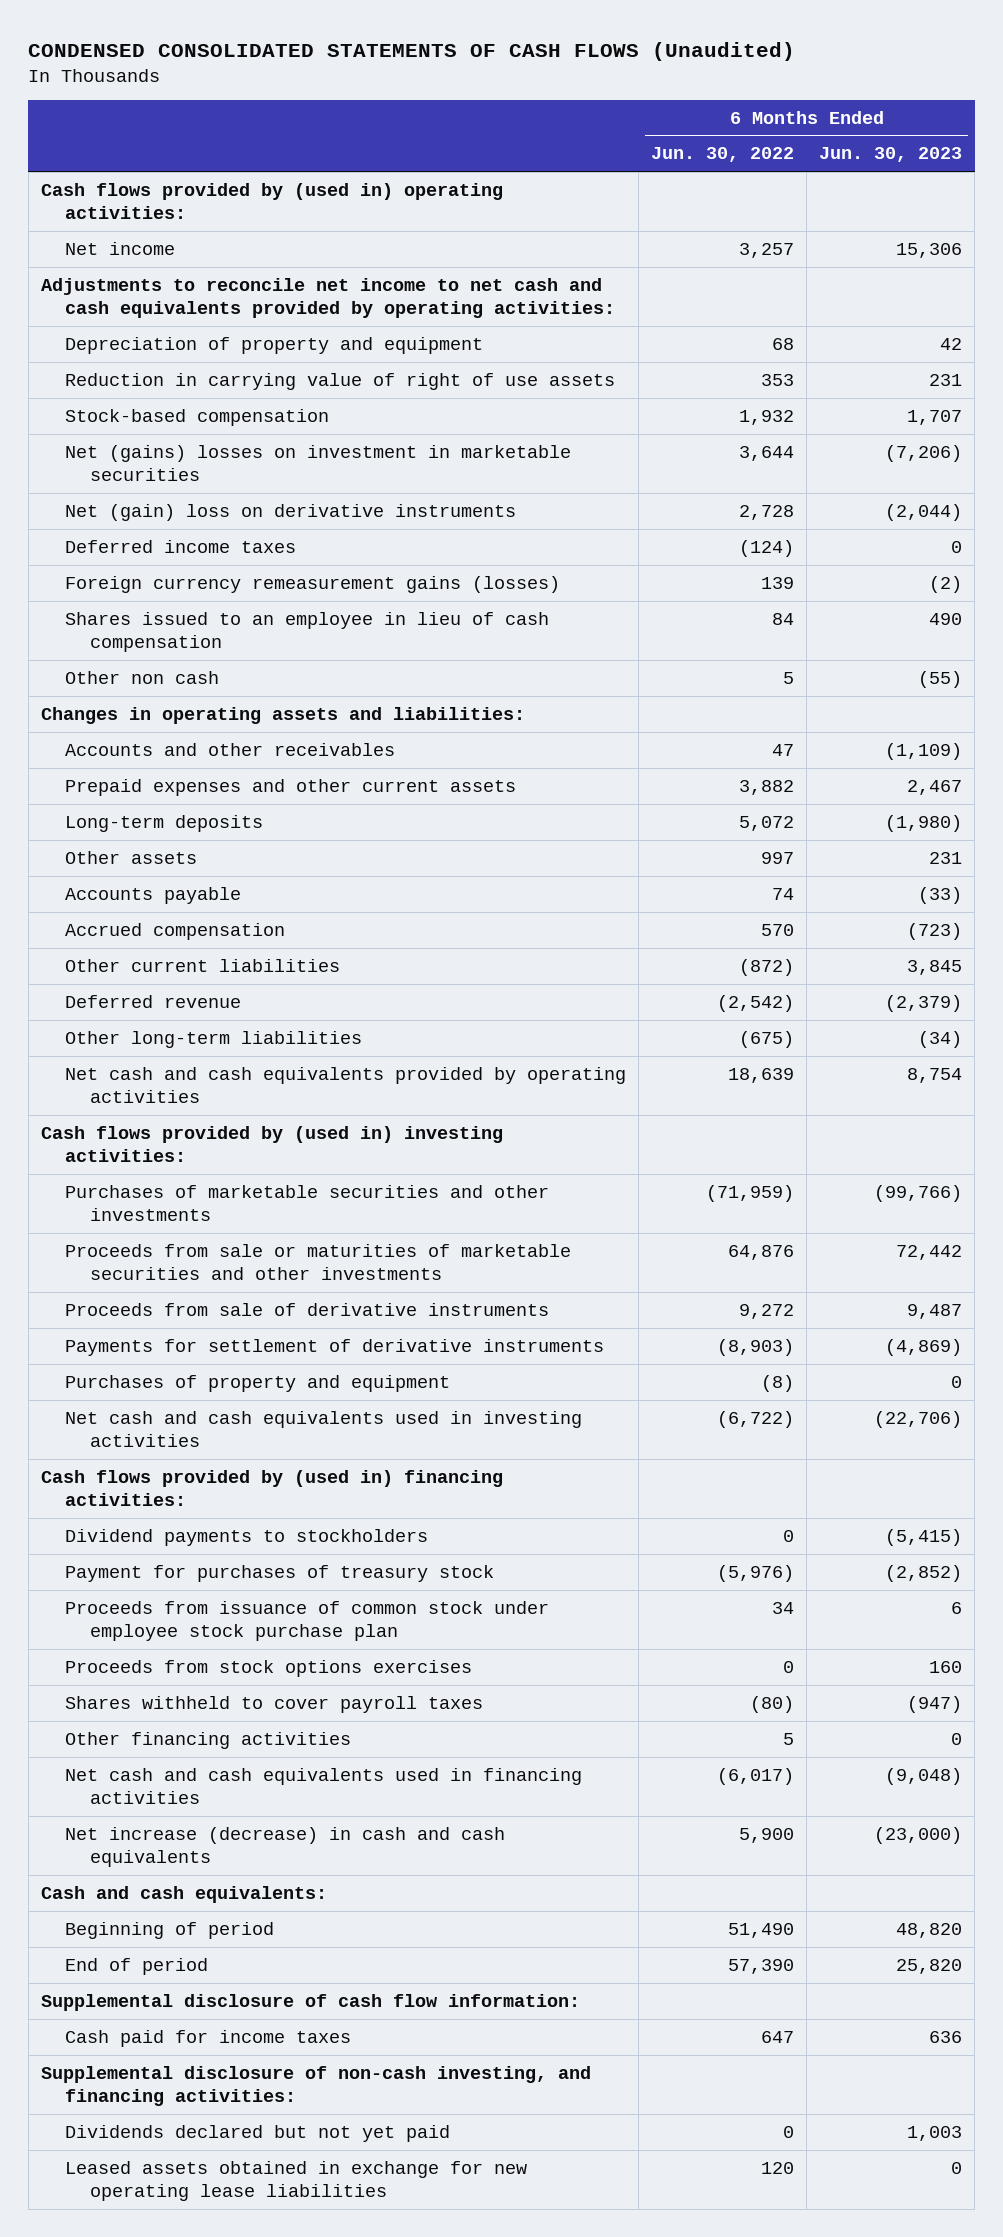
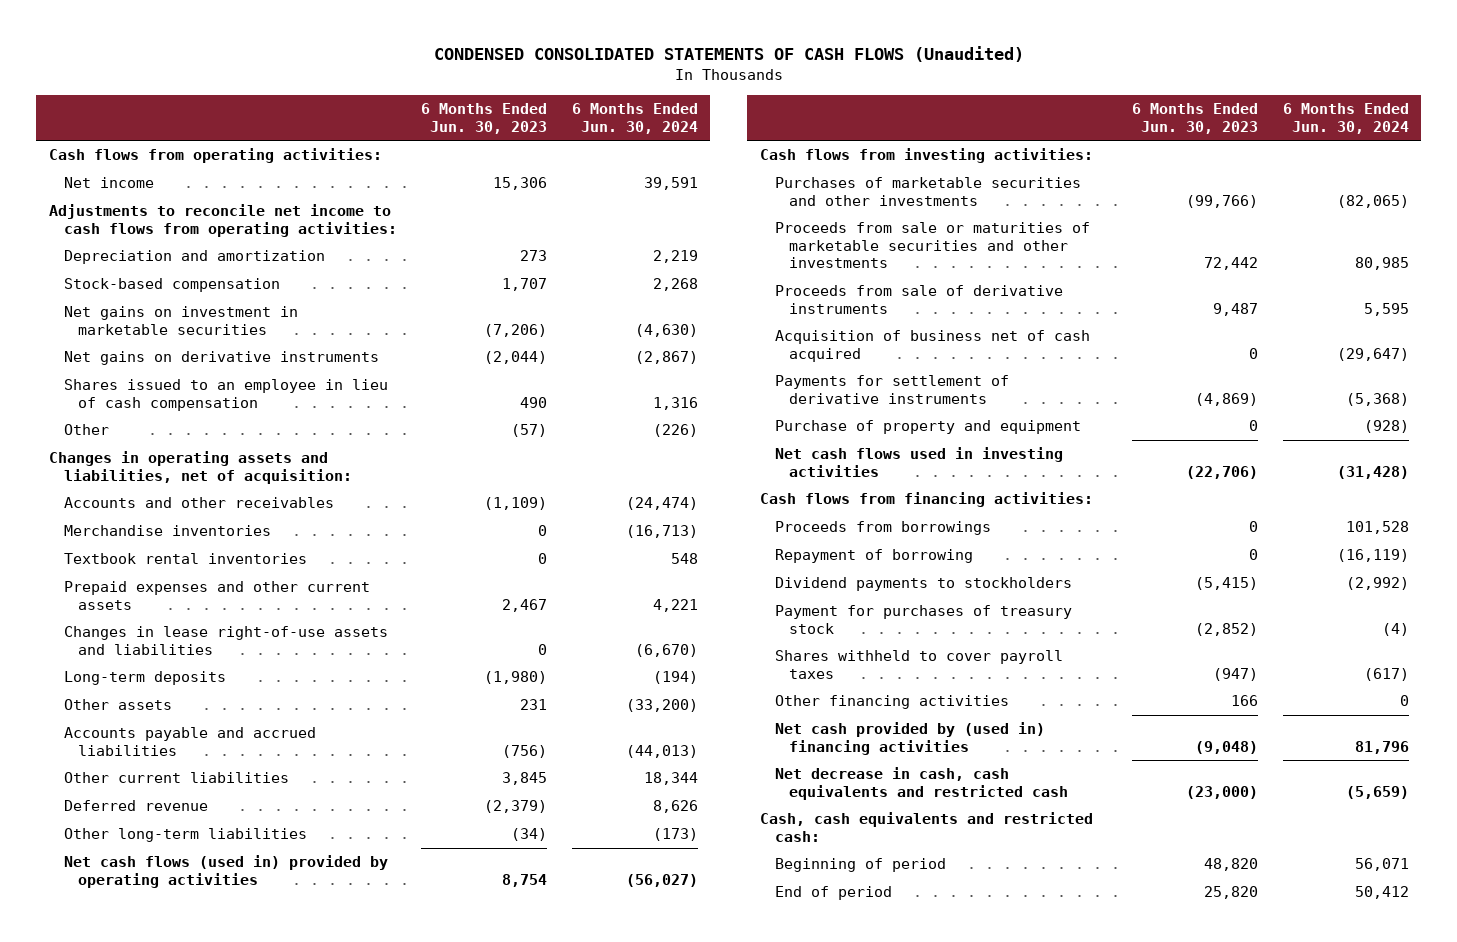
[651,147,795,163] Jun. 30, 2022 -> none
none -> [571,103,698,134] 6 Months Ended Jun. 30, 2024
[40,182,503,220] Cash flows provided by (used in) operating activities: -> [48,148,382,164] Cash flows from operating activities:
[65,336,484,354] Depreciation of property and equipment -> none
[65,372,616,390] Reduction in carrying value of right of use assets -> none
[40,277,616,319] Adjustments to reconcile net income to net cash and cash equivalents provided by operating activities: -> [48,204,397,237] Adjustments to reconcile net income to cash flows from operating activities:
none -> [63,250,325,265] Depreciation and amortization
[65,539,297,553] Deferred income taxes -> none
[65,575,561,593] Foreign currency remeasurement gains (losses) -> none
[65,444,572,482] Net (gains) losses on investment in marketable securities -> [63,306,298,335] Net gains on investment in marketable securities
[65,503,517,521] Net (gain) loss on derivative instruments -> [63,351,379,366] Net gains on derivative instruments
[65,670,220,684] Other non cash -> [63,424,109,436] Other
[918,670,963,688] (55) -> [511,424,548,438] (57)
[40,706,525,724] Changes in operating assets and liabilities: -> [48,451,352,484] Changes in operating assets and liabilities, net of acquisition:
none -> [63,525,271,537] Merchandise inventories
none -> [63,553,307,565] Textbook rental inventories
none -> [63,626,388,655] Changes in lease right-of-use assets and liabilities
[65,886,242,904] Accounts payable -> none
[65,922,286,940] Accrued compensation -> none
none -> [63,727,316,756] Accounts payable and accrued liabilities
[65,1066,627,1104] Net cash and cash equivalents provided by operating activities -> [63,855,388,888] Net cash flows (used in) provided by operating activities
[40,1125,503,1163] Cash flows provided by (used in) investing activities: -> [759,148,1093,164] Cash flows from investing activities:
none -> [774,330,1090,362] Acquisition of business net of cash acquired
[65,1374,451,1392] Purchases of property and equipment -> [774,420,1081,435] Purchase of property and equipment
[65,1410,583,1448] Net cash and cash equivalents used in investing activities -> [774,447,1063,477] Net cash flows used in investing activities
[40,1469,503,1507] Cash flows provided by (used in) financing activities: -> [759,492,1093,508] Cash flows from financing activities:
none -> [774,521,991,536] Proceeds from borrowings
none -> [774,549,973,564] Repayment of borrowing
[65,1600,550,1642] Proceeds from issuance of common stock under employee stock purchase plan -> none
[65,1659,473,1677] Proceeds from stock options exercises -> none
[951,1732,963,1745] 0 -> [1231,695,1259,707] 166
[65,1767,583,1805] Net cash and cash equivalents used in financing activities -> [774,722,1045,755] Net cash provided by (used in) financing activities
[65,1826,506,1868] Net increase (decrease) in cash and cash equivalents -> [774,767,1069,800] Net decrease in cash, cash equivalents and restricted cash
[40,1885,327,1903] Cash and cash equivalents: -> [759,812,1093,842] Cash, cash equivalents and restricted cash:
[40,1993,580,2011] Supplemental disclosure of cash flow information: -> none
[65,2029,352,2047] Cash paid for income taxes -> none
[40,2065,591,2107] Supplemental disclosure of non-cash investing, and financing activities: -> none
[65,2124,451,2142] Dividends declared but not yet paid -> none
[65,2160,528,2202] Leased assets obtained in exchange for new operating lease liabilities -> none

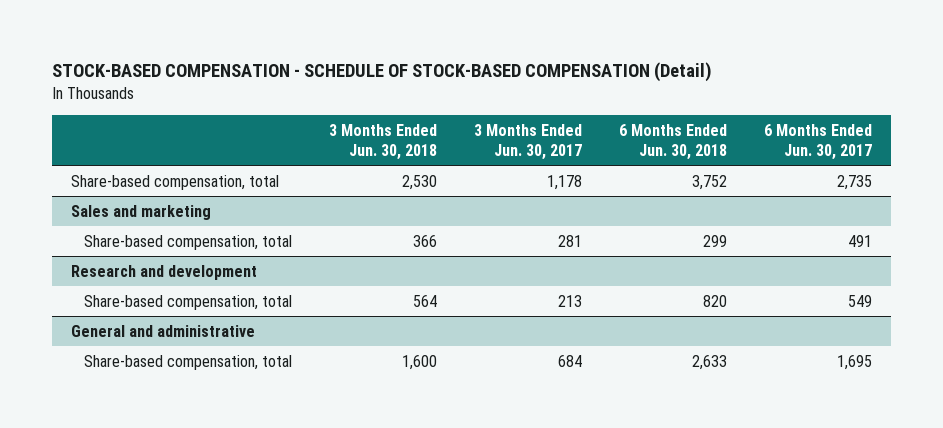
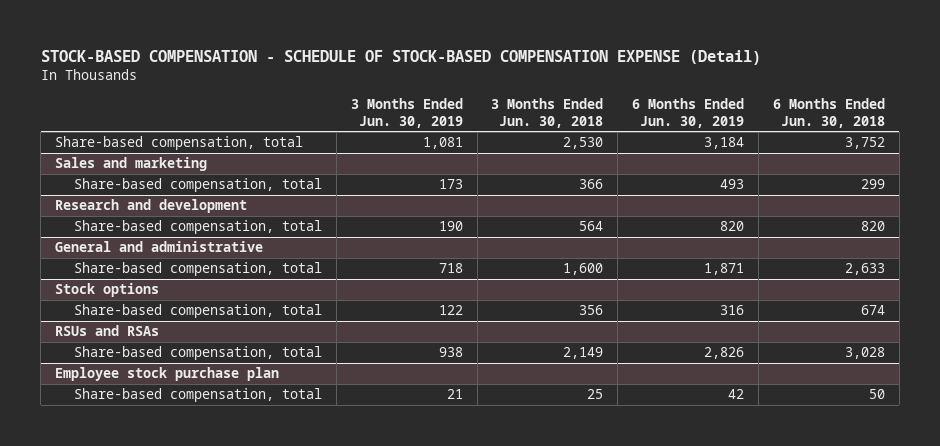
[52,62,713,83] STOCK-BASED COMPENSATION - SCHEDULE OF STOCK-BASED COMPENSATION (Detail) -> [40,50,761,66] STOCK-BASED COMPENSATION - SCHEDULE OF STOCK-BASED COMPENSATION EXPENSE (Detail)
[473,124,582,160] 3 Months Ended Jun. 30, 2017 -> none
[764,124,873,160] 6 Months Ended Jun. 30, 2017 -> none
none -> [350,98,463,129] 3 Months Ended Jun. 30, 2019
none -> [632,98,745,129] 6 Months Ended Jun. 30, 2019
none -> [55,283,160,298] Stock options
none -> [74,304,323,319] Share-based compensation, total
none -> [55,325,160,337] RSUs and RSAs
none -> [74,346,323,361] Share-based compensation, total
none -> [55,367,280,382] Employee stock purchase plan
none -> [74,388,323,403] Share-based compensation, total

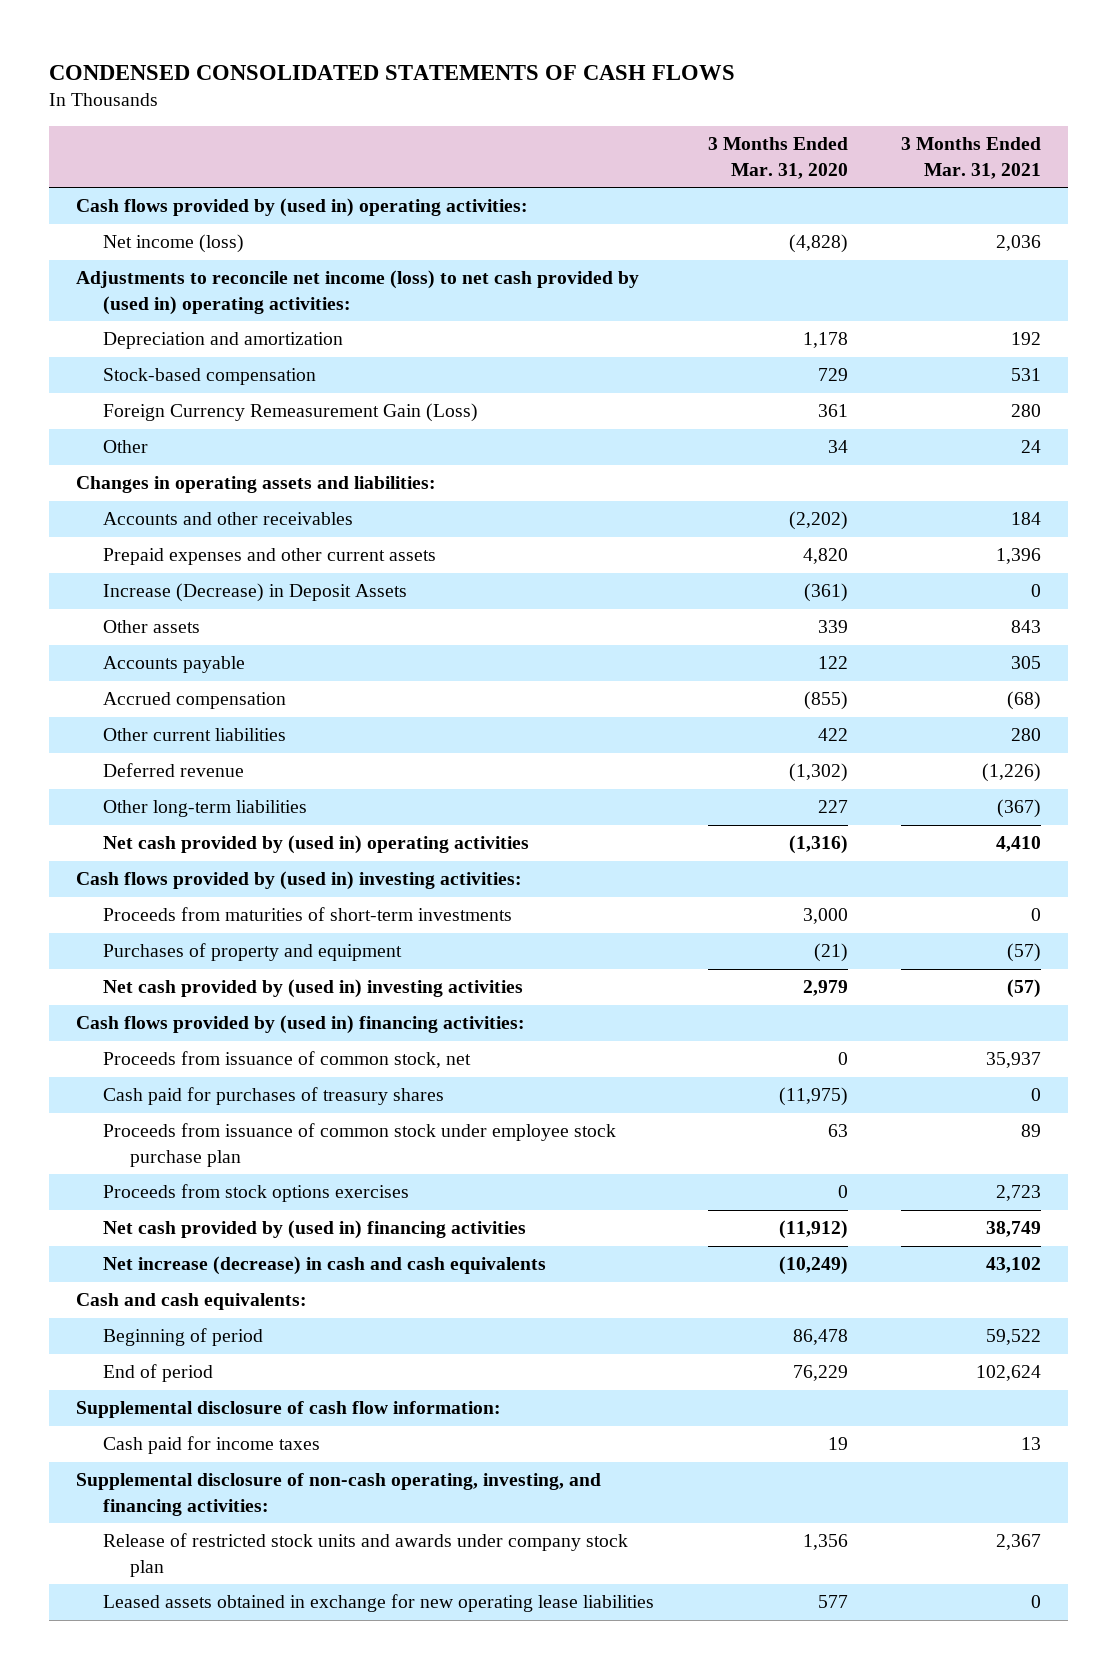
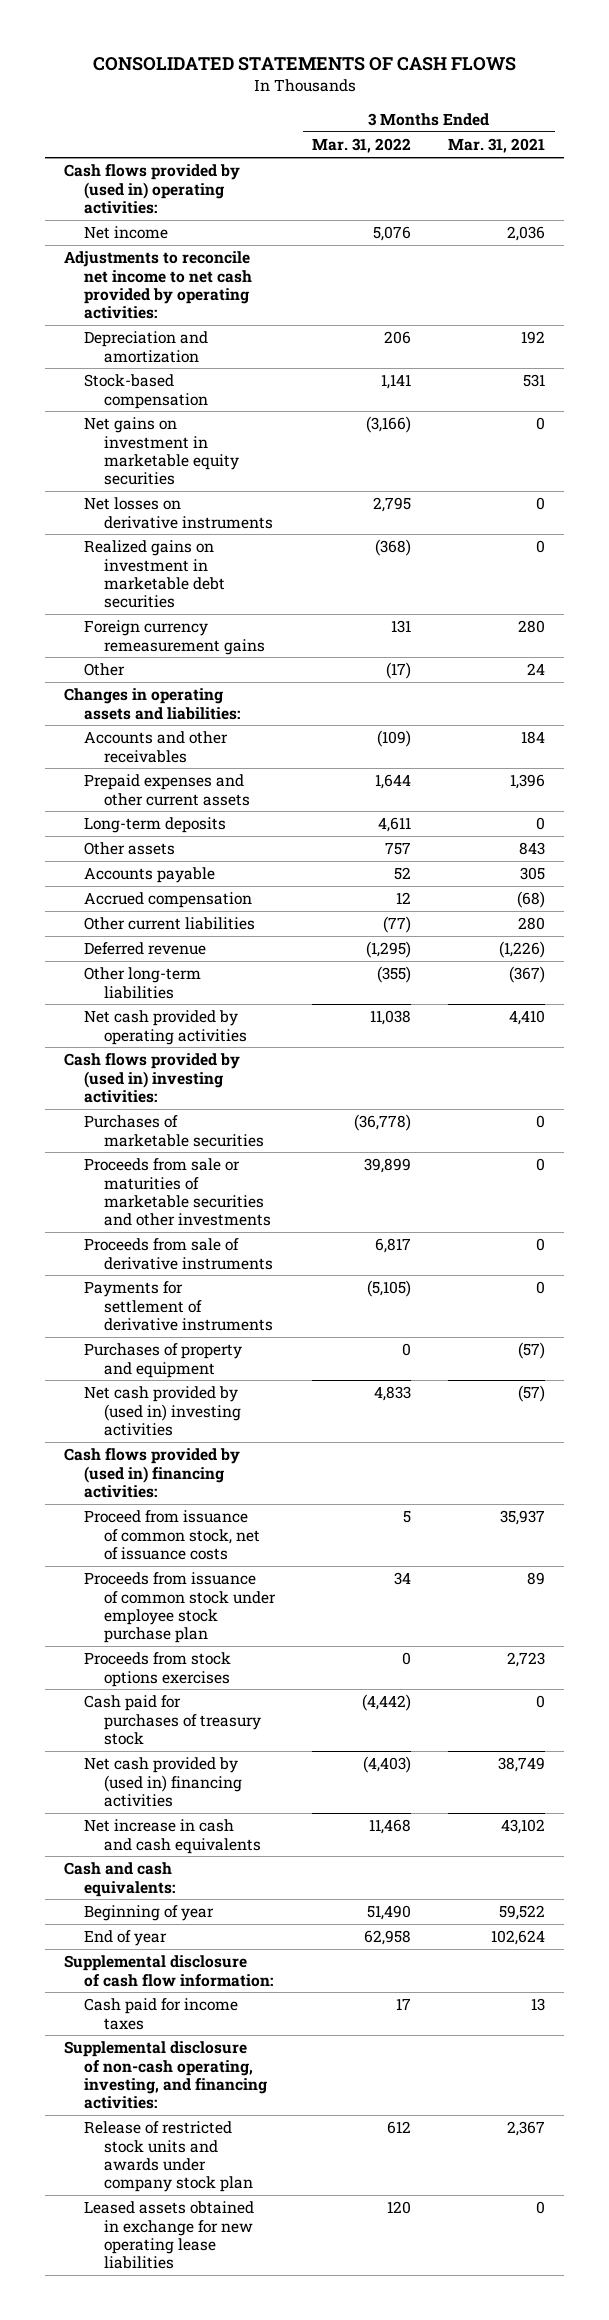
[49,64,736,80] CONDENSED CONSOLIDATED STATEMENTS OF CASH FLOWS -> [92,56,516,71] CONSOLIDATED STATEMENTS OF CASH FLOWS
[707,137,848,179] 3 Months Ended Mar. 31, 2020 -> none
none -> [312,138,412,154] Mar. 31, 2022
[103,234,245,254] Net income (loss) -> [84,226,169,240] Net income
[75,270,639,315] Adjustments to reconcile net income (loss) to net cash provided by (used in) operating activities: -> [63,251,253,320] Adjustments to reconcile net income to net cash provided by operating activities:
none -> [84,417,240,486] Net gains on investment in marketable equity securities
none -> [84,497,274,529] Net losses on derivative instruments
none -> [84,540,226,609] Realized gains on investment in marketable debt securities
[103,403,479,423] Foreign Currency Remeasurement Gain (Loss) -> [84,620,266,655] Foreign currency remeasurement gains
[103,583,408,603] Increase (Decrease) in Deposit Assets -> [84,817,227,834] Long-term deposits
[103,835,530,855] Net cash provided by (used in) operating activities -> [84,1010,248,1045] Net cash provided by operating activities
none -> [84,1115,265,1147] Purchases of marketable securities
[103,907,513,922] Proceeds from maturities of short-term investments -> [84,1158,272,1227] Proceeds from sale or maturities of marketable securities and other investments
none -> [84,1238,274,1270] Proceeds from sale of derivative instruments
none -> [84,1281,274,1331] Payments for settlement of derivative instruments
[103,1087,445,1106] Cash paid for purchases of treasury shares -> none
[103,1051,472,1069] Proceeds from issuance of common stock, net -> [84,1510,261,1560] Proceed from issuance of common stock, net of issuance costs
none -> [84,1695,262,1745] Cash paid for purchases of treasury stock
[103,1256,547,1276] Net increase (decrease) in cash and cash equivalents -> [84,1819,262,1854] Net increase in cash and cash equivalents
[103,1328,264,1347] Beginning of period -> [84,1905,215,1922] Beginning of year
[103,1364,214,1383] End of period -> [84,1930,168,1947] End of year

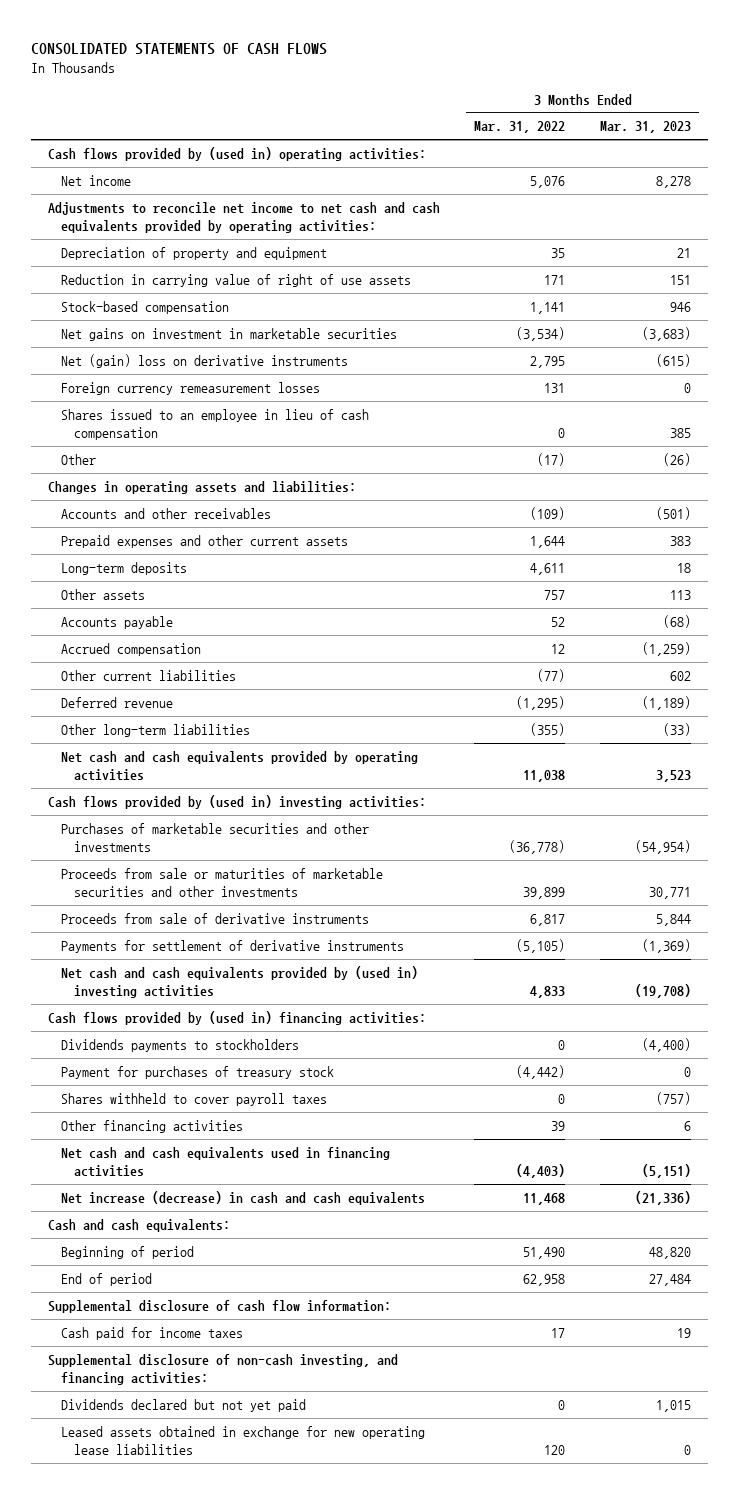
[448,138,546,154] Mar. 31, 2021 -> none
none -> [599,121,691,134] Mar. 31, 2023
[84,331,209,363] Depreciation and amortization -> none
[63,251,253,320] Adjustments to reconcile net income to net cash provided by operating activities: -> [47,201,440,233] Adjustments to reconcile net income to net cash and cash equivalents provided by operating activities:
none -> [60,246,327,260] Depreciation of property and equipment
none -> [60,273,411,287] Reduction in carrying value of right of use assets
[84,540,226,609] Realized gains on investment in marketable debt securities -> none
[84,417,240,486] Net gains on investment in marketable equity securities -> [60,327,397,341] Net gains on investment in marketable securities
[366,416,412,434] (3,166) -> [516,326,566,341] (3,534)
[84,497,274,529] Net losses on derivative instruments -> [60,353,348,368] Net (gain) loss on derivative instruments
[84,620,266,655] Foreign currency remeasurement gains -> [60,381,320,395] Foreign currency remeasurement losses
none -> [60,408,369,440] Shares issued to an employee in lieu of cash compensation
[84,1010,248,1045] Net cash provided by operating activities -> [60,750,418,781] Net cash and cash equivalents provided by operating activities
[84,1115,265,1147] Purchases of marketable securities -> [60,822,369,852] Purchases of marketable securities and other investments
[84,1343,243,1378] Purchases of property and equipment -> none
[84,1386,242,1436] Net cash provided by (used in) investing activities -> [60,965,418,998] Net cash and cash equivalents provided by (used in) investing activities
[84,1510,261,1560] Proceed from issuance of common stock, net of issuance costs -> none
[84,1572,277,1644] Proceeds from issuance of common stock under employee stock purchase plan -> none
[84,1652,232,1687] Proceeds from stock options exercises -> none
none -> [60,1038,299,1052] Dividends payments to stockholders
[84,1695,262,1745] Cash paid for purchases of treasury stock -> [60,1065,334,1079] Payment for purchases of treasury stock
none -> [60,1092,327,1106] Shares withheld to cover payroll taxes
none -> [60,1119,243,1133] Other financing activities
[84,1757,243,1807] Net cash provided by (used in) financing activities -> [60,1146,390,1177] Net cash and cash equivalents used in financing activities
[84,1819,262,1854] Net increase in cash and cash equivalents -> [60,1190,425,1205] Net increase (decrease) in cash and cash equivalents
[84,1905,215,1922] Beginning of year -> [60,1245,194,1259] Beginning of period
[84,1930,168,1947] End of year -> [60,1272,152,1286] End of period
[84,2121,254,2193] Release of restricted stock units and awards under company stock plan -> none
[63,2041,268,2110] Supplemental disclosure of non-cash operating, investing, and financing activities: -> [47,1353,398,1385] Supplemental disclosure of non-cash investing, and financing activities:
none -> [60,1398,306,1412] Dividends declared but not yet paid

